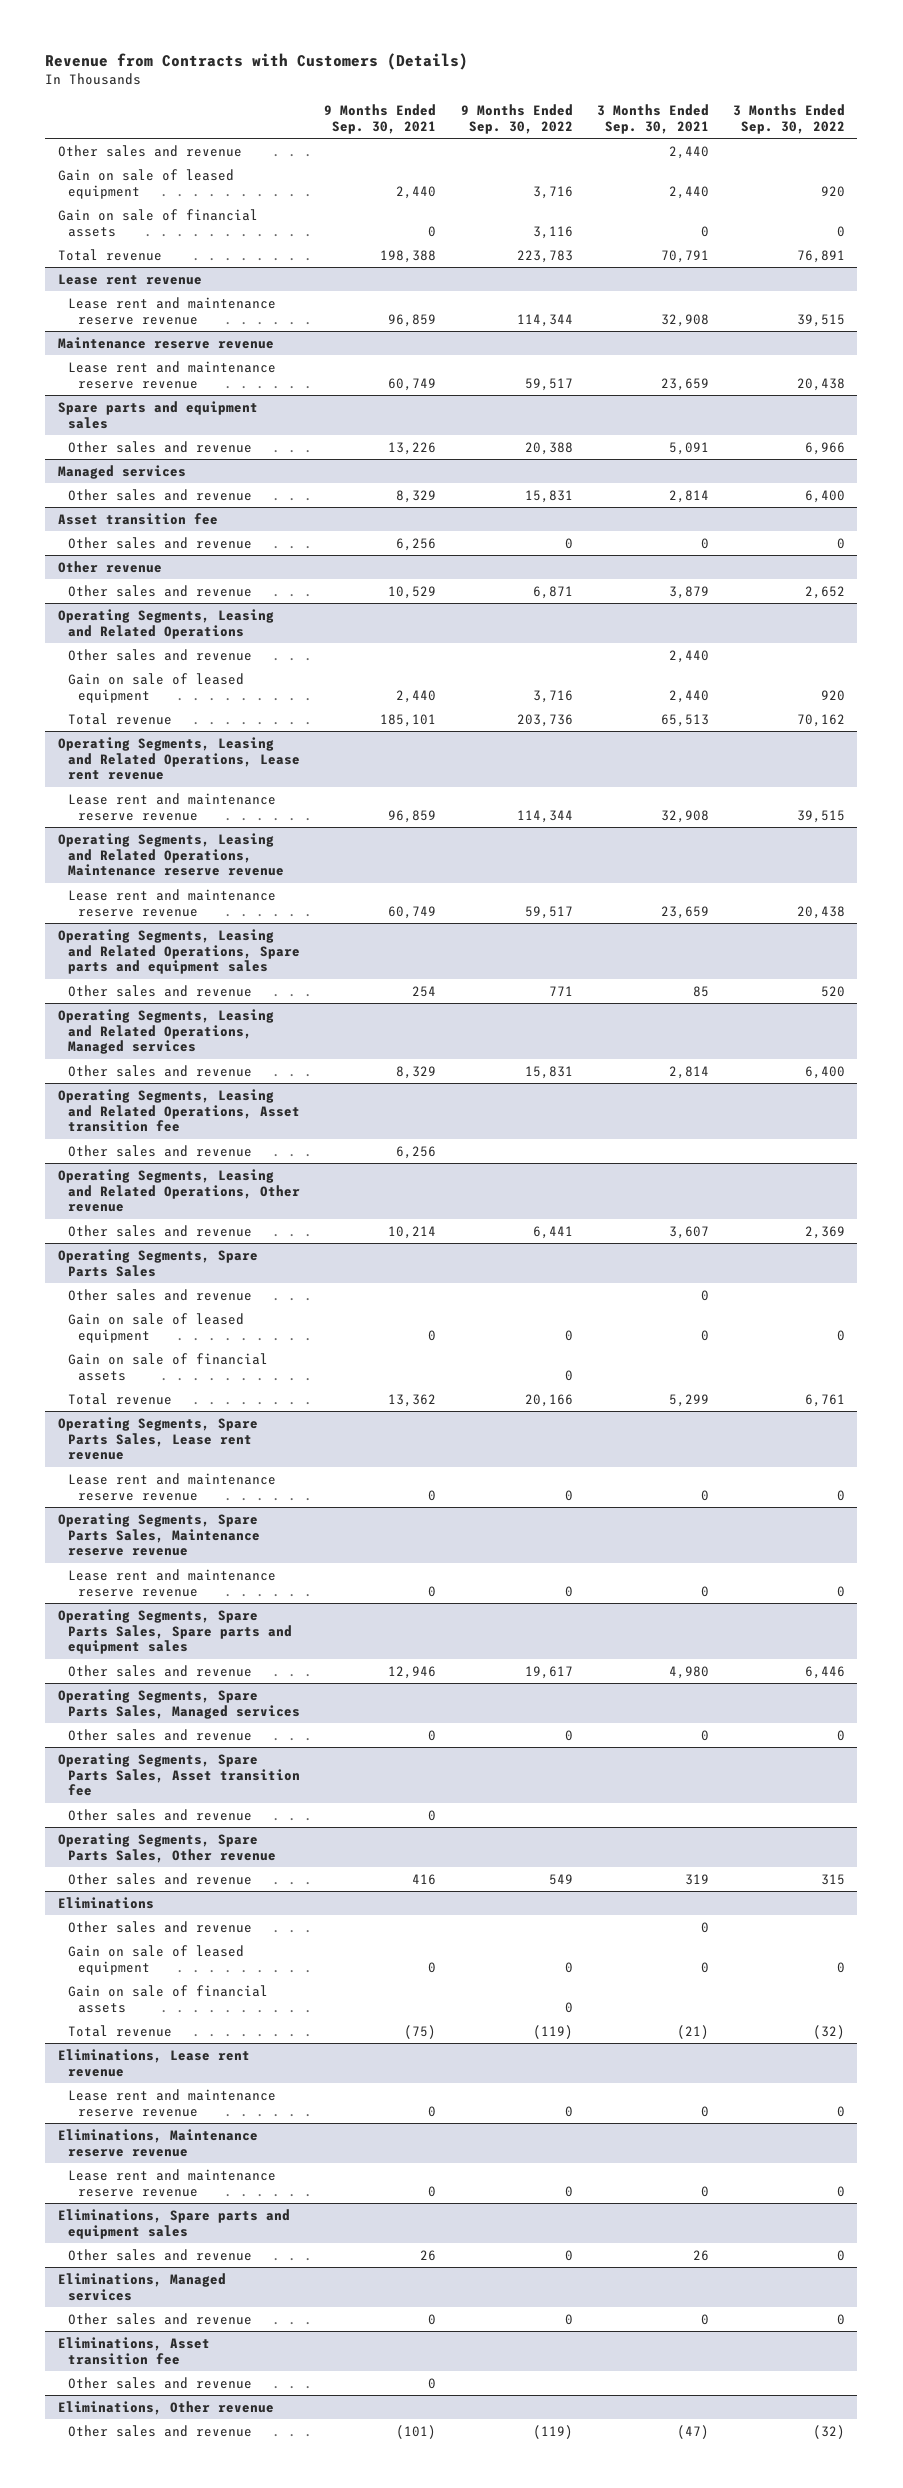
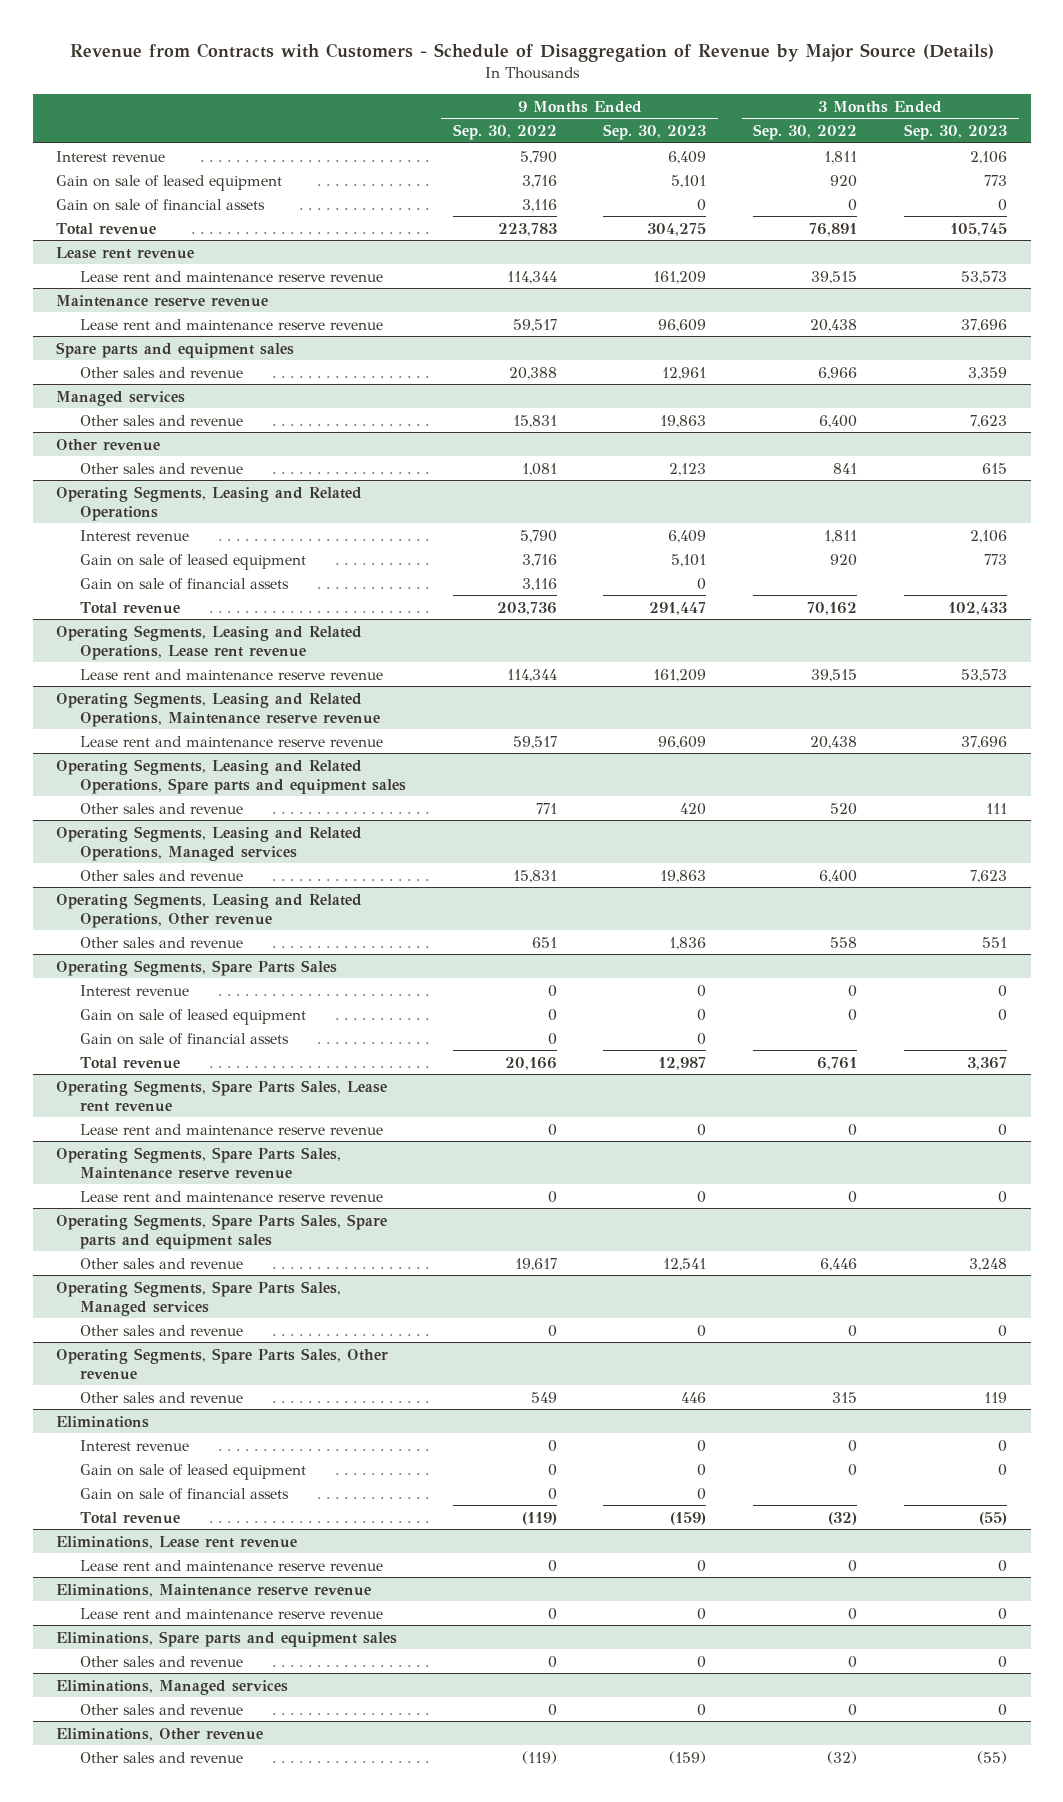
[45,53,469,71] Revenue from Contracts with Customers (Details) -> [69,43,994,63] Revenue from Contracts with Customers - Schedule of Disaggregation of Revenue by Major Source (Details)
[324,103,437,134] 9 Months Ended Sep. 30, 2021 -> none
[596,103,709,134] 3 Months Ended Sep. 30, 2021 -> none
none -> [603,123,707,140] Sep. 30, 2023
none -> [904,123,1008,140] Sep. 30, 2023
[57,144,242,157] Other sales and revenue -> none
none -> [56,150,166,162] Interest revenue
[57,512,218,525] Asset transition fee -> none
[67,536,252,549] Other sales and revenue -> none
[532,585,573,599] 6,871 -> [521,462,557,476] 1,081
[805,585,846,599] 2,652 -> [833,462,858,474] 841
[67,648,252,661] Other sales and revenue -> none
none -> [79,529,189,541] Interest revenue
none -> [79,577,289,590] Gain on sale of financial assets
[57,1088,300,1133] Operating Segments, Leasing and Related Operations, Asset transition fee -> none
[67,1144,252,1157] Other sales and revenue -> none
[532,1225,573,1239] 6,441 -> [531,936,557,948] 651
[805,1225,846,1239] 2,369 -> [830,936,858,948] 558
[67,1288,252,1301] Other sales and revenue -> none
none -> [79,984,189,996] Interest revenue
[57,1752,300,1797] Operating Segments, Spare Parts Sales, Asset transition fee -> none
[67,1808,252,1821] Other sales and revenue -> none
[67,1920,252,1933] Other sales and revenue -> none
none -> [79,1439,189,1451] Interest revenue
[57,2336,210,2365] Eliminations, Asset transition fee -> none
[67,2376,252,2389] Other sales and revenue -> none

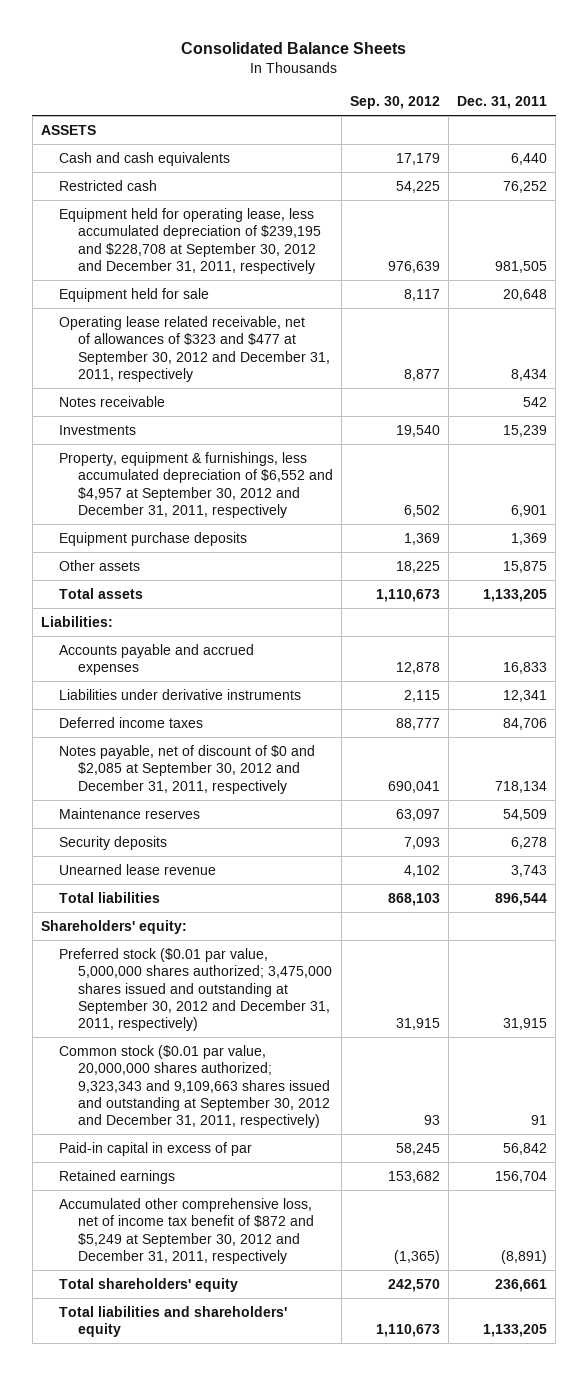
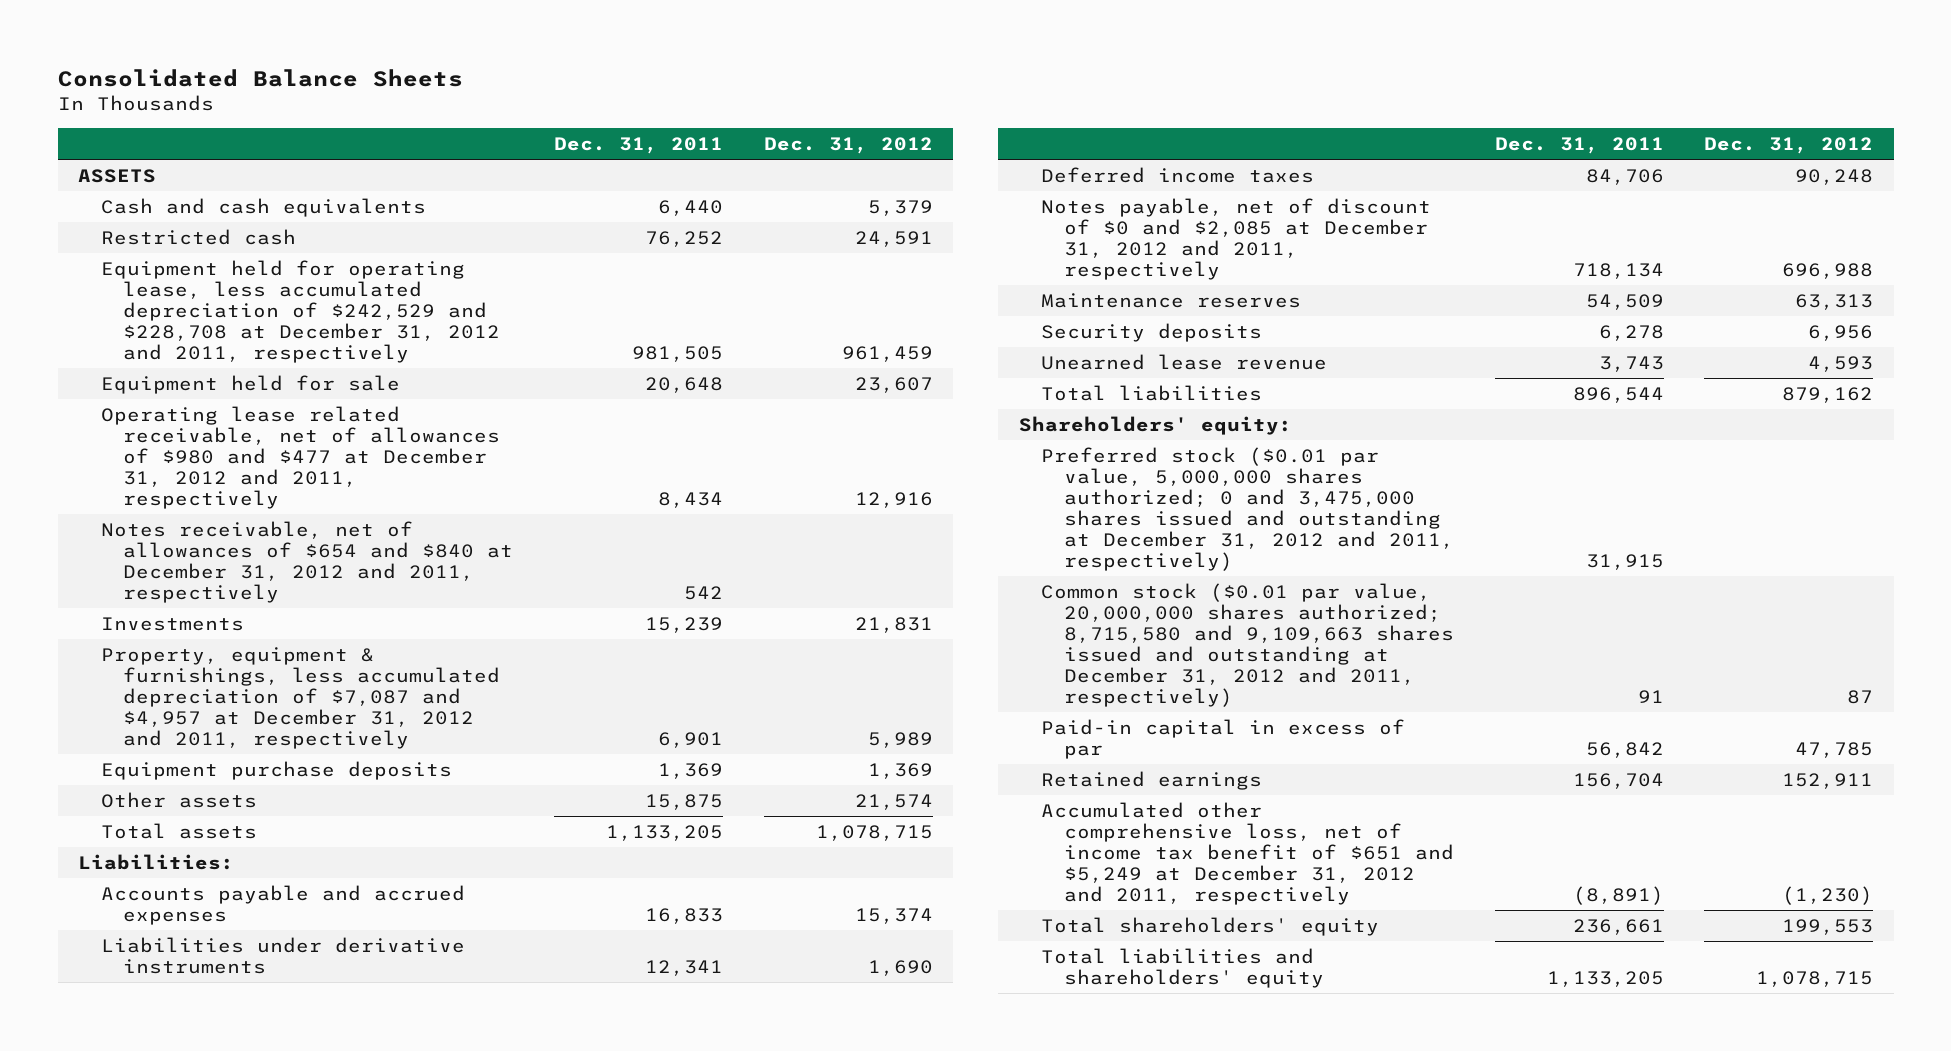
[350,96,441,110] Sep. 30, 2012 -> none
none -> [763,136,933,154] Dec. 31, 2012
[59,207,322,274] Equipment held for operating lease, less accumulated depreciation of $239,195 and $228,708 at September 30, 2012 and December 31, 2011, respectively -> [100,259,501,364] Equipment held for operating lease, less accumulated depreciation of $242,529 and $228,708 at December 31, 2012 and 2011, respectively
[59,315,331,382] Operating lease related receivable, net of allowances of $323 and $477 at September 30, 2012 and December 31, 2011, respectively -> [100,405,501,510] Operating lease related receivable, net of allowances of $980 and $477 at December 31, 2012 and 2011, respectively
[59,395,166,407] Notes receivable -> [100,520,514,603] Notes receivable, net of allowances of $654 and $840 at December 31, 2012 and 2011, respectively
[59,451,334,518] Property, equipment & furnishings, less accumulated depreciation of $6,552 and $4,957 at September 30, 2012 and December 31, 2011, respectively -> [100,646,501,750] Property, equipment & furnishings, less accumulated depreciation of $7,087 and $4,957 at December 31, 2012 and 2011, respectively
[59,744,316,794] Notes payable, net of discount of $0 and $2,085 at September 30, 2012 and December 31, 2011, respectively -> [1041,197,1432,280] Notes payable, net of discount of $0 and $2,085 at December 31, 2012 and 2011, respectively
[59,947,333,1032] Preferred stock ($0.01 par value, 5,000,000 shares authorized; 3,475,000 shares issued and outstanding at September 30, 2012 and December 31, 2011, respectively) -> [1041,446,1454,572] Preferred stock ($0.01 par value, 5,000,000 shares authorized; 0 and 3,475,000 shares issued and outstanding at December 31, 2012 and 2011, respectively)
[59,1044,331,1129] Common stock ($0.01 par value, 20,000,000 shares authorized; 9,323,343 and 9,109,663 shares issued and outstanding at September 30, 2012 and December 31, 2011, respectively) -> [1041,582,1454,708] Common stock ($0.01 par value, 20,000,000 shares authorized; 8,715,580 and 9,109,663 shares issued and outstanding at December 31, 2012 and 2011, respectively)
[59,1197,315,1264] Accumulated other comprehensive loss, net of income tax benefit of $872 and $5,249 at September 30, 2012 and December 31, 2011, respectively -> [1041,801,1454,906] Accumulated other comprehensive loss, net of income tax benefit of $651 and $5,249 at December 31, 2012 and 2011, respectively

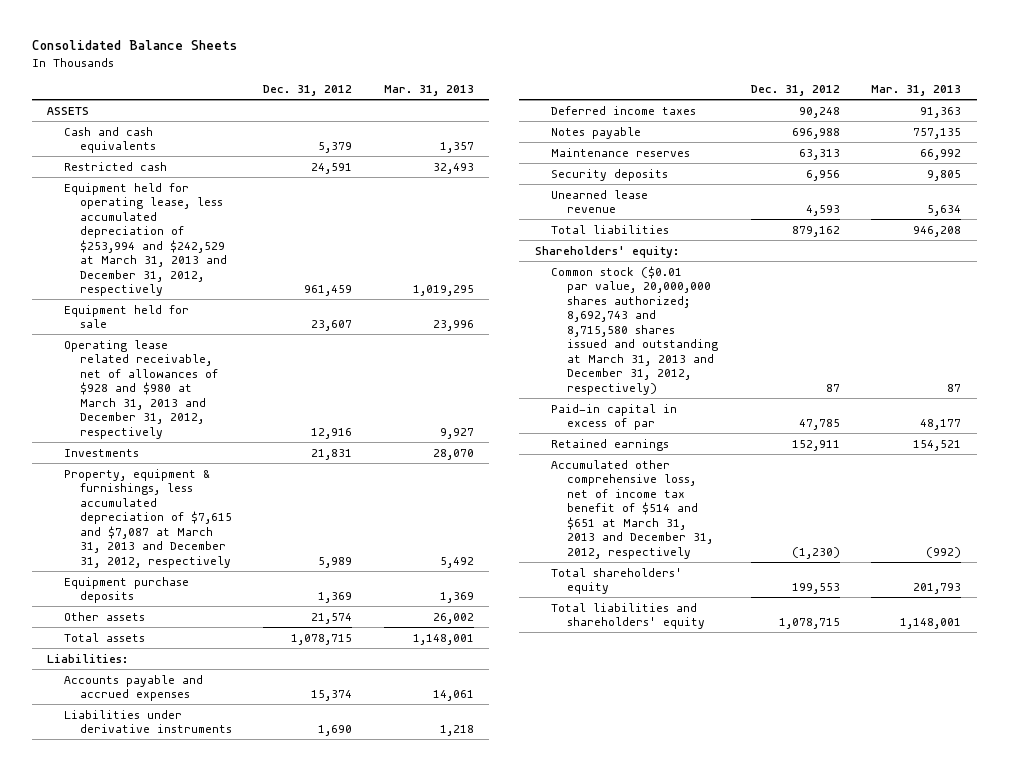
[554,136,724,154] Dec. 31, 2011 -> none
none -> [383,85,474,97] Mar. 31, 2013
[100,259,501,364] Equipment held for operating lease, less accumulated depreciation of $242,529 and $228,708 at December 31, 2012 and 2011, respectively -> [63,182,227,297] Equipment held for operating lease, less accumulated depreciation of $253,994 and $242,529 at March 31, 2013 and December 31, 2012, respectively
[100,520,514,603] Notes receivable, net of allowances of $654 and $840 at December 31, 2012 and 2011, respectively -> none
[100,405,501,510] Operating lease related receivable, net of allowances of $980 and $477 at December 31, 2012 and 2011, respectively -> [63,339,218,439] Operating lease related receivable, net of allowances of $928 and $980 at March 31, 2013 and December 31, 2012, respectively
[100,646,501,750] Property, equipment & furnishings, less accumulated depreciation of $7,087 and $4,957 at December 31, 2012 and 2011, respectively -> [63,468,232,568] Property, equipment & furnishings, less accumulated depreciation of $7,615 and $7,087 at March 31, 2013 and December 31, 2012, respectively
[1041,197,1432,280] Notes payable, net of discount of $0 and $2,085 at December 31, 2012 and 2011, respectively -> [551,126,642,139] Notes payable
[1041,446,1454,572] Preferred stock ($0.01 par value, 5,000,000 shares authorized; 0 and 3,475,000 shares issued and outstanding at December 31, 2012 and 2011, respectively) -> none
[1041,582,1454,708] Common stock ($0.01 par value, 20,000,000 shares authorized; 8,715,580 and 9,109,663 shares issued and outstanding at December 31, 2012 and 2011, respectively) -> [551,265,719,395] Common stock ($0.01 par value, 20,000,000 shares authorized; 8,692,743 and 8,715,580 shares issued and outstanding at March 31, 2013 and December 31, 2012, respectively)
[1041,801,1454,906] Accumulated other comprehensive loss, net of income tax benefit of $651 and $5,249 at December 31, 2012 and 2011, respectively -> [551,459,714,559] Accumulated other comprehensive loss, net of income tax benefit of $514 and $651 at March 31, 2013 and December 31, 2012, respectively

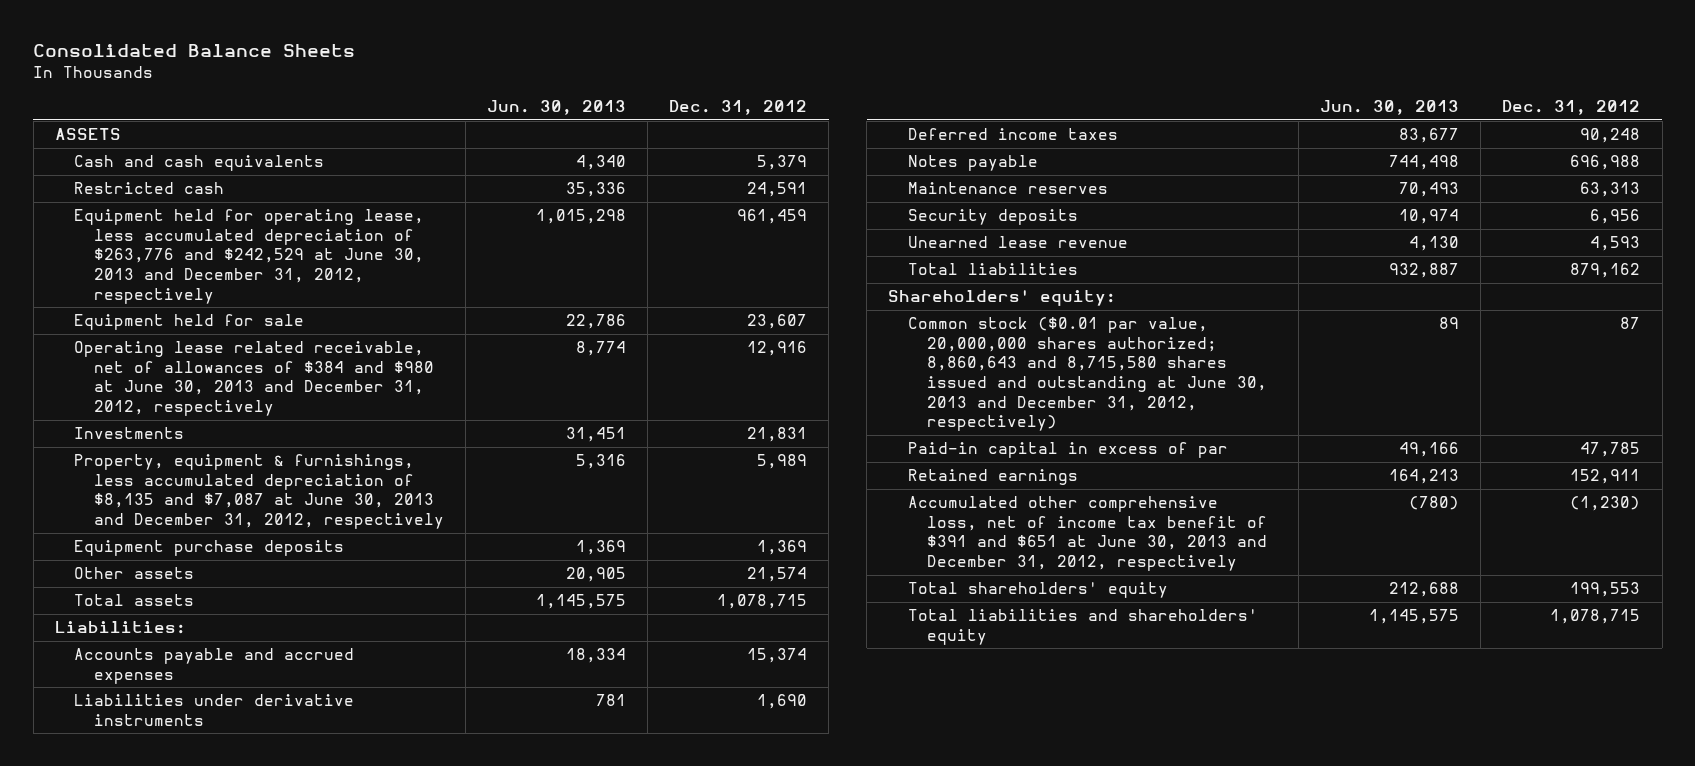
[383,85,474,97] Mar. 31, 2013 -> none
none -> [486,100,626,116] Jun. 30, 2013
[63,182,227,297] Equipment held for operating lease, less accumulated depreciation of $253,994 and $242,529 at March 31, 2013 and December 31, 2012, respectively -> [74,209,425,304] Equipment held for operating lease, less accumulated depreciation of $263,776 and $242,529 at June 30, 2013 and December 31, 2012, respectively
[63,339,218,439] Operating lease related receivable, net of allowances of $928 and $980 at March 31, 2013 and December 31, 2012, respectively -> [74,341,434,416] Operating lease related receivable, net of allowances of $384 and $980 at June 30, 2013 and December 31, 2012, respectively
[63,468,232,568] Property, equipment & furnishings, less accumulated depreciation of $7,615 and $7,087 at March 31, 2013 and December 31, 2012, respectively -> [74,454,444,529] Property, equipment & furnishings, less accumulated depreciation of $8,135 and $7,087 at June 30, 2013 and December 31, 2012, respectively
[551,265,719,395] Common stock ($0.01 par value, 20,000,000 shares authorized; 8,692,743 and 8,715,580 shares issued and outstanding at March 31, 2013 and December 31, 2012, respectively) -> [907,317,1268,432] Common stock ($0.01 par value, 20,000,000 shares authorized; 8,860,643 and 8,715,580 shares issued and outstanding at June 30, 2013 and December 31, 2012, respectively)
[551,459,714,559] Accumulated other comprehensive loss, net of income tax benefit of $514 and $651 at March 31, 2013 and December 31, 2012, respectively -> [907,496,1268,571] Accumulated other comprehensive loss, net of income tax benefit of $391 and $651 at June 30, 2013 and December 31, 2012, respectively

